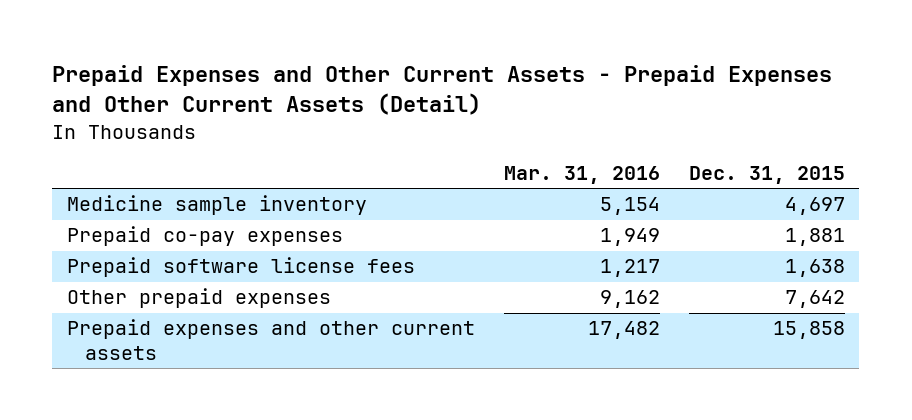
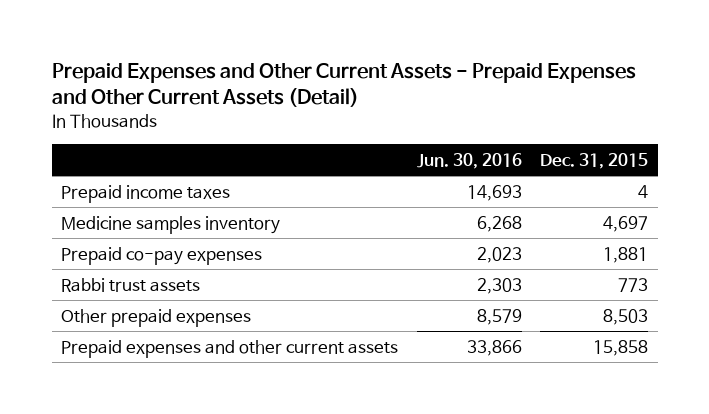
[503,166,660,185] Mar. 31, 2016 -> none
none -> [416,152,522,169] Jun. 30, 2016
none -> [60,184,230,203] Prepaid income taxes
[66,195,367,216] Medicine sample inventory -> [60,215,280,234] Medicine samples inventory
[66,257,415,278] Prepaid software license fees -> none
none -> [60,277,200,292] Rabbi trust assets
[784,290,845,309] 7,642 -> [603,308,649,325] 8,503

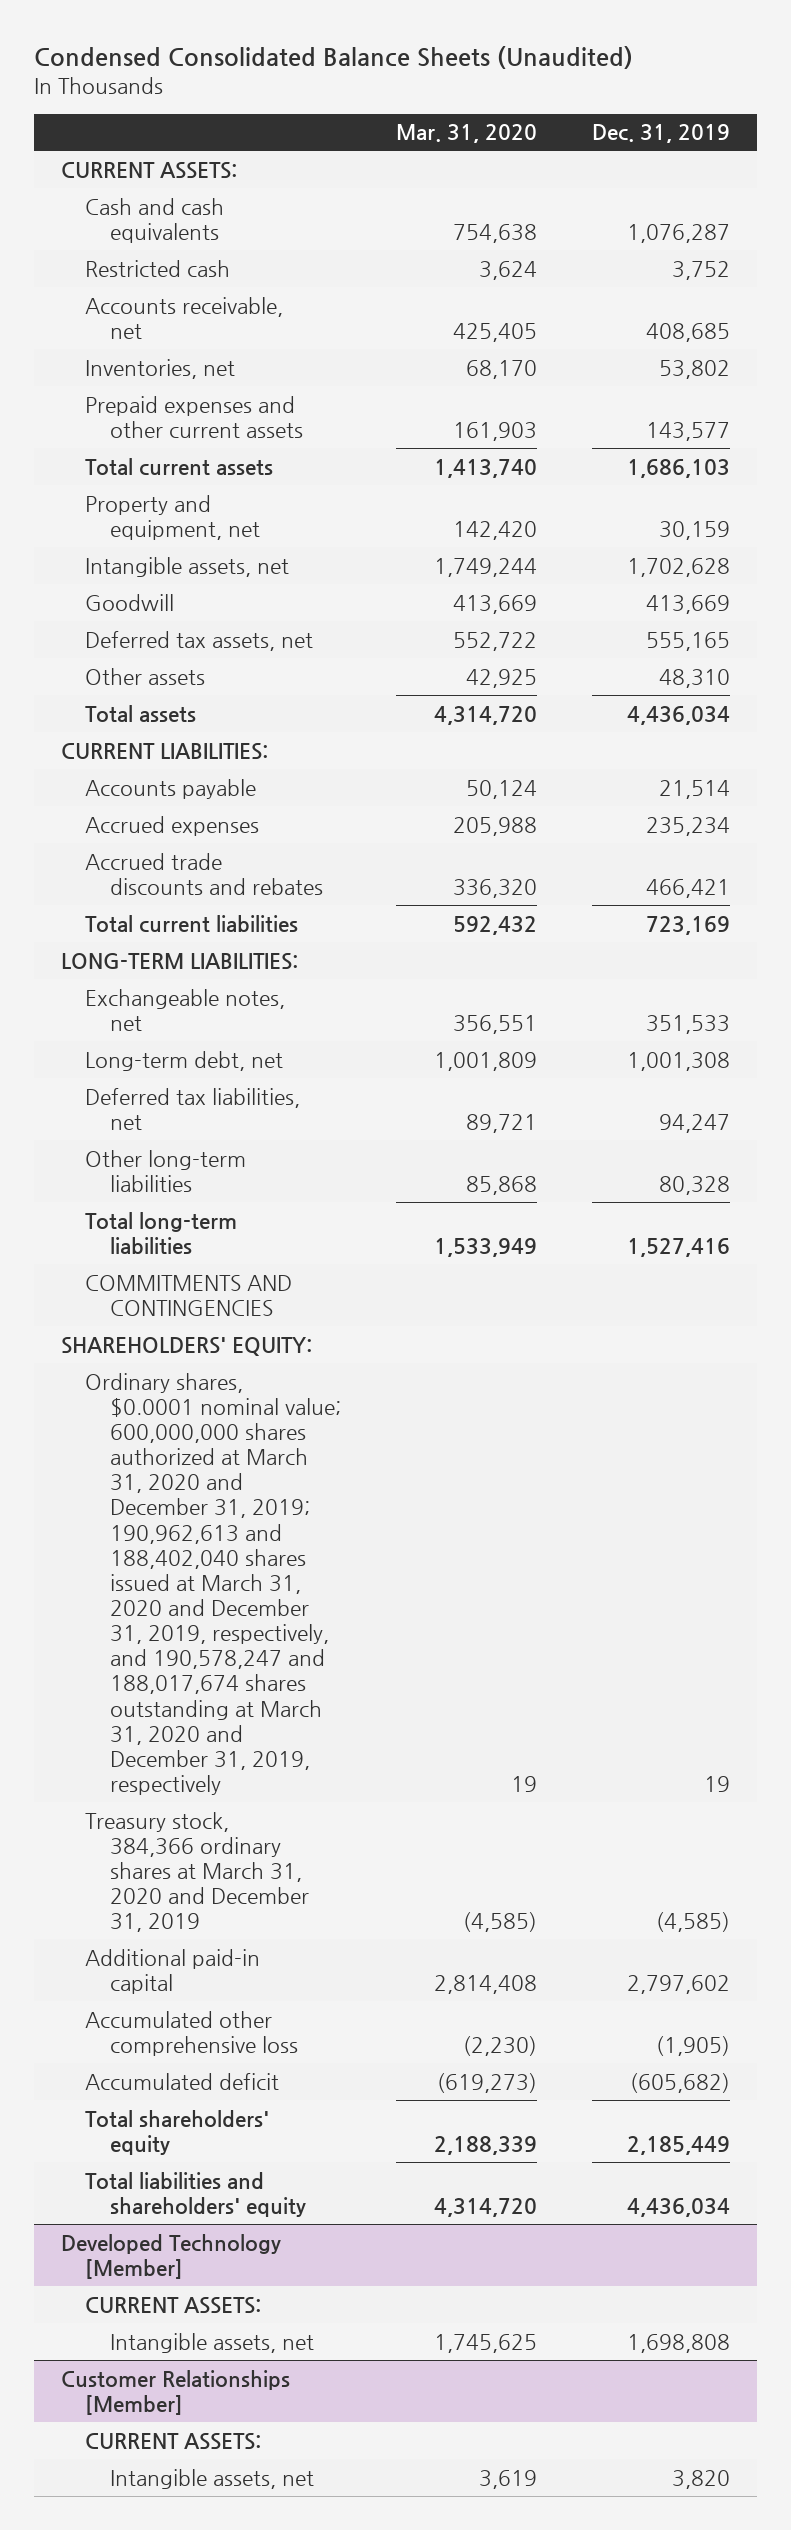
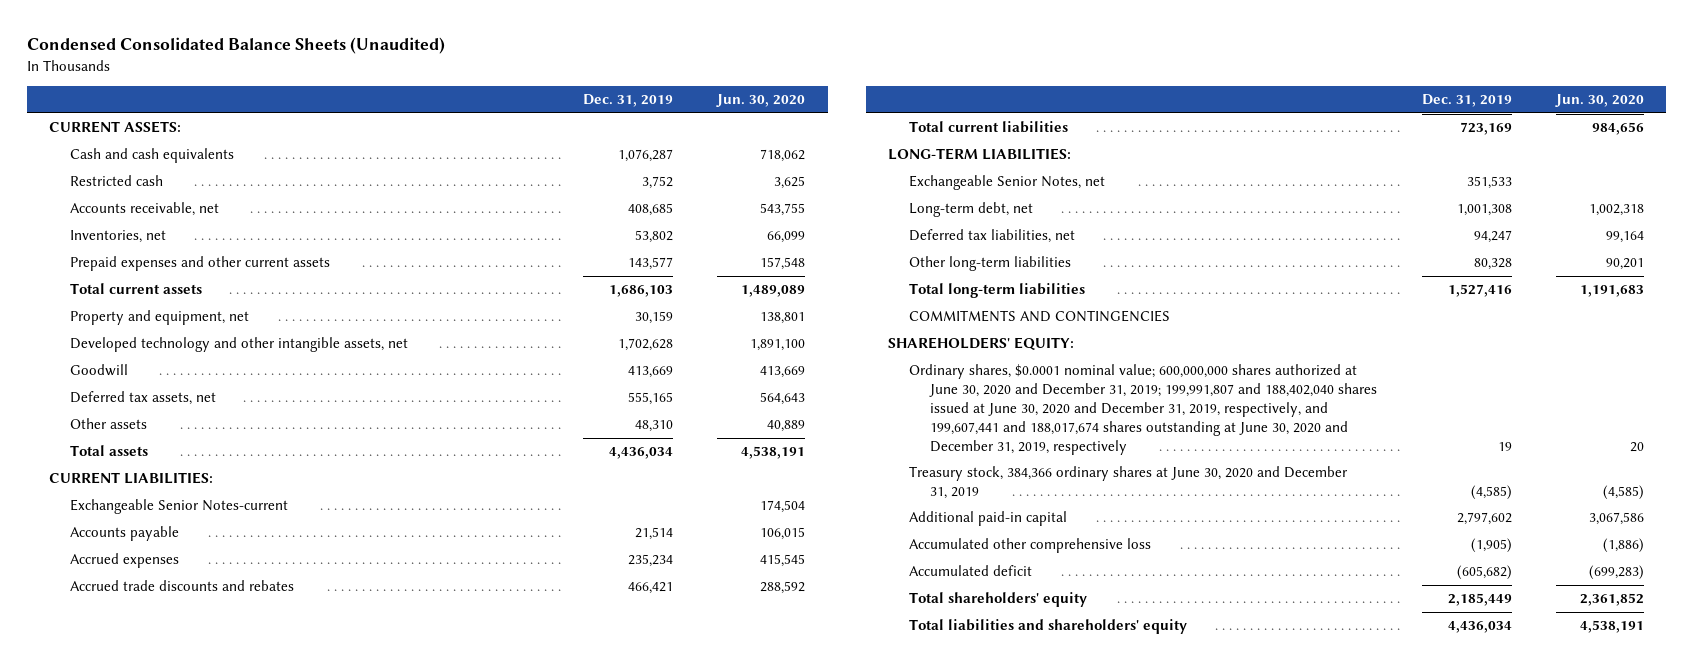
[395,124,537,144] Mar. 31, 2020 -> none
none -> [716,94,806,108] Jun. 30, 2020
[85,556,290,577] Intangible assets, net -> [70,337,409,353] Developed technology and other intangible assets, net
none -> [70,499,289,515] Exchangeable Senior Notes-current
[85,988,286,1031] Exchangeable notes, net -> [909,175,1106,191] Exchangeable Senior Notes, net
[85,1372,341,1796] Ordinary shares, $0.0001 nominal value; 600,000,000 shares authorized at March 31, 2020 and December 31, 2019; 190,962,613 and 188,402,040 shares issued at March 31, 2020 and December 31, 2019, respectively, and 190,578,247 and 188,017,674 shares outstanding at March 31, 2020 and December 31, 2019, respectively -> [909,364,1378,455] Ordinary shares, $0.0001 nominal value; 600,000,000 shares authorized at June 30, 2020 and December 31, 2019; 199,991,807 and 188,402,040 shares issued at June 30, 2020 and December 31, 2019, respectively, and 199,607,441 and 188,017,674 shares outstanding at June 30, 2020 and December 31, 2019, respectively
[85,1811,309,1933] Treasury stock, 384,366 ordinary shares at March 31, 2020 and December 31, 2019 -> [909,466,1349,500] Treasury stock, 384,366 ordinary shares at June 30, 2020 and December 31, 2019
[61,2233,282,2279] Developed Technology [Member] -> none
[85,2296,262,2314] CURRENT ASSETS: -> none
[109,2332,314,2353] Intangible assets, net -> none
[61,2369,291,2415] Customer Relationships [Member] -> none
[85,2432,262,2450] CURRENT ASSETS: -> none
[109,2468,314,2489] Intangible assets, net -> none

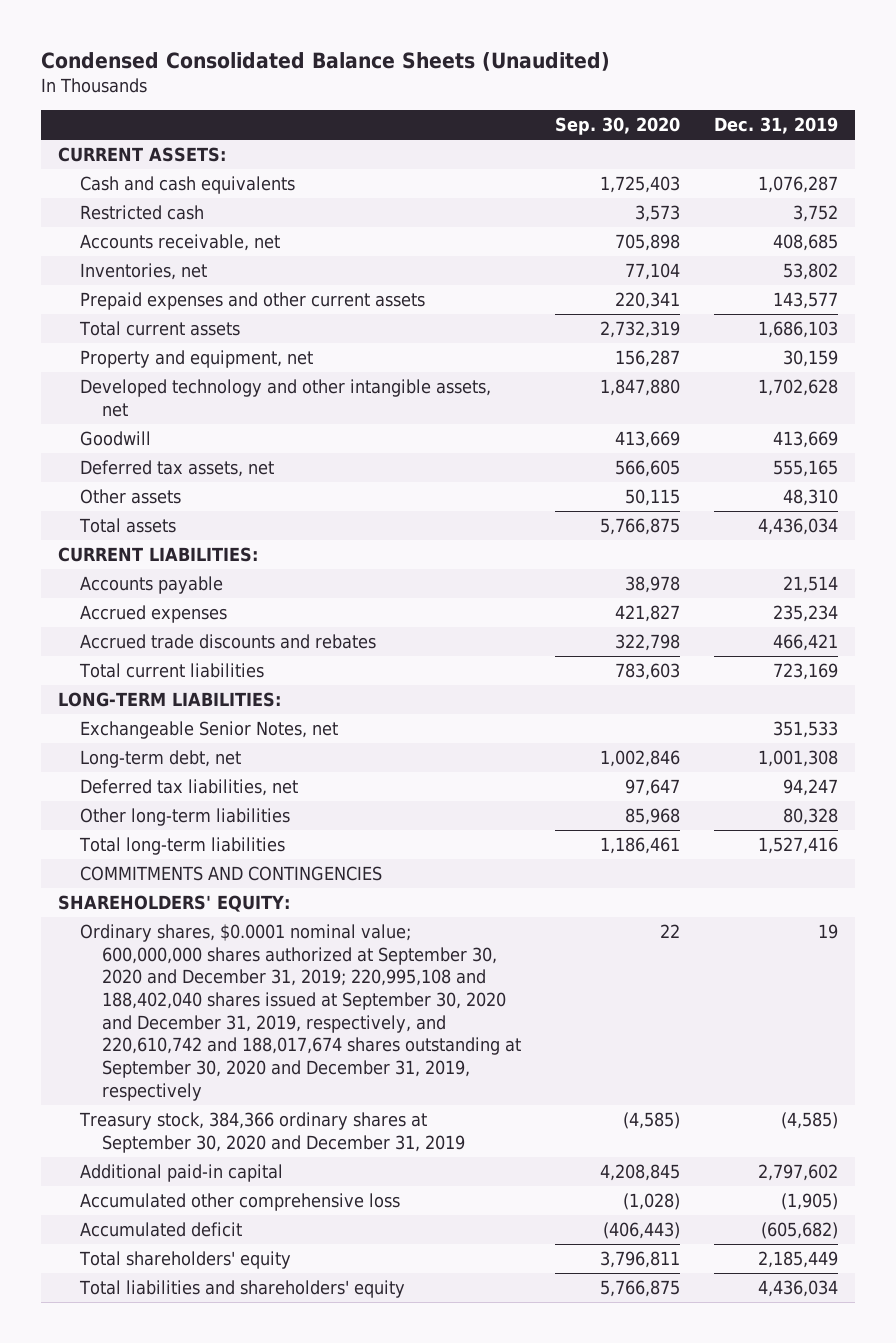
[716,94,806,108] Jun. 30, 2020 -> none
none -> [555,117,681,136] Sep. 30, 2020
[70,499,289,515] Exchangeable Senior Notes-current -> none
[909,364,1378,455] Ordinary shares, $0.0001 nominal value; 600,000,000 shares authorized at June 30, 2020 and December 31, 2019; 199,991,807 and 188,402,040 shares issued at June 30, 2020 and December 31, 2019, respectively, and 199,607,441 and 188,017,674 shares outstanding at June 30, 2020 and December 31, 2019, respectively -> [80,924,522,1101] Ordinary shares, $0.0001 nominal value; 600,000,000 shares authorized at September 30, 2020 and December 31, 2019; 220,995,108 and 188,402,040 shares issued at September 30, 2020 and December 31, 2019, respectively, and 220,610,742 and 188,017,674 shares outstanding at September 30, 2020 and December 31, 2019, respectively
[909,466,1349,500] Treasury stock, 384,366 ordinary shares at June 30, 2020 and December 31, 2019 -> [79,1112,466,1153] Treasury stock, 384,366 ordinary shares at September 30, 2020 and December 31, 2019

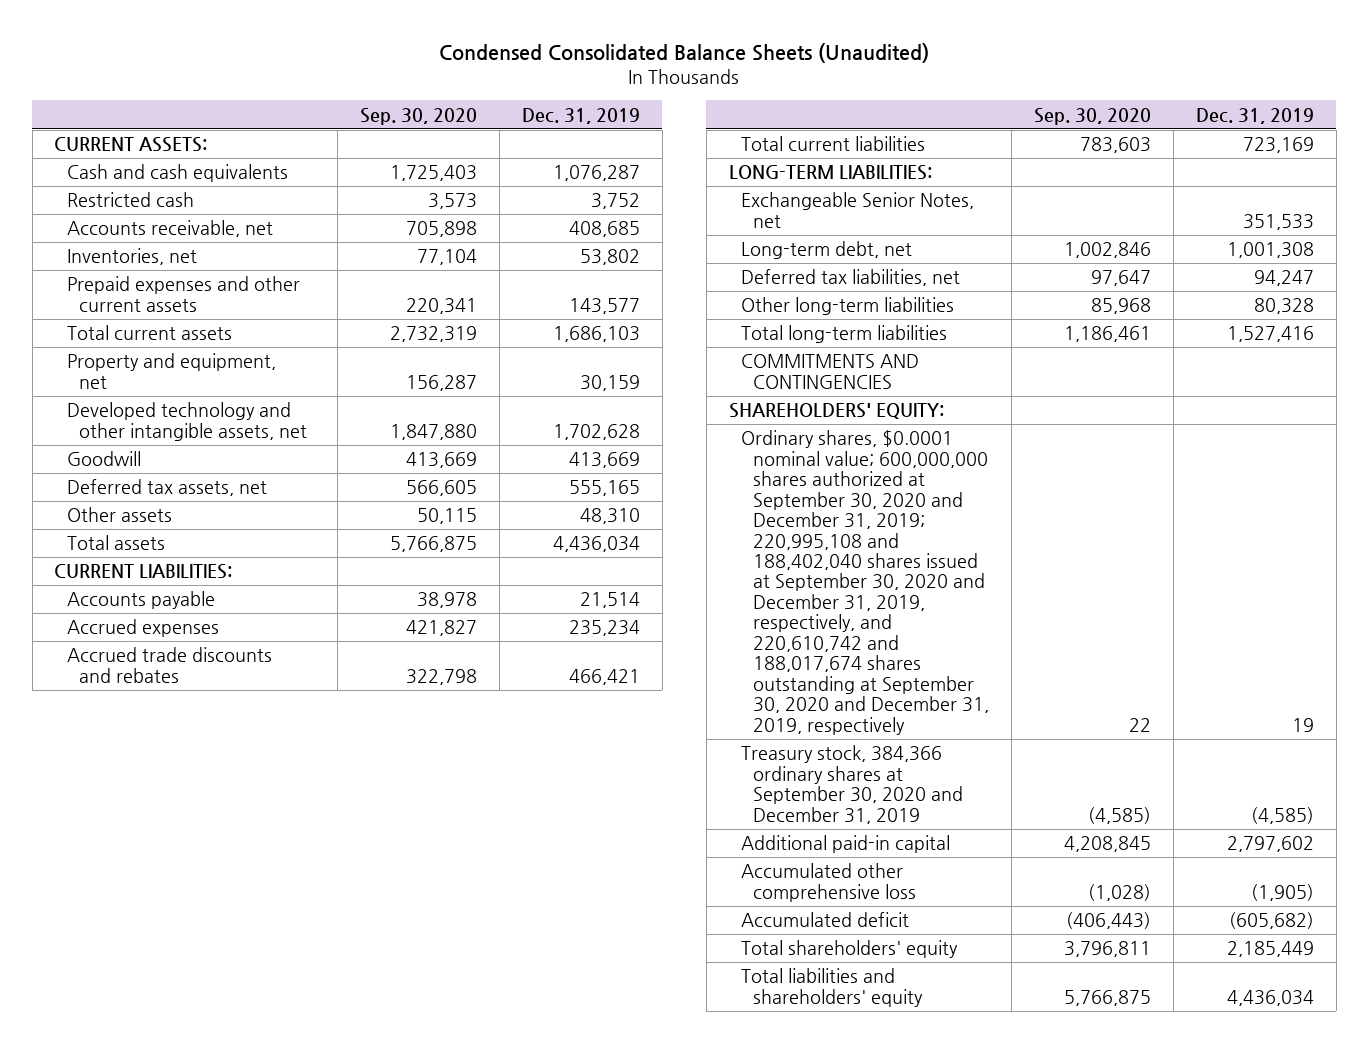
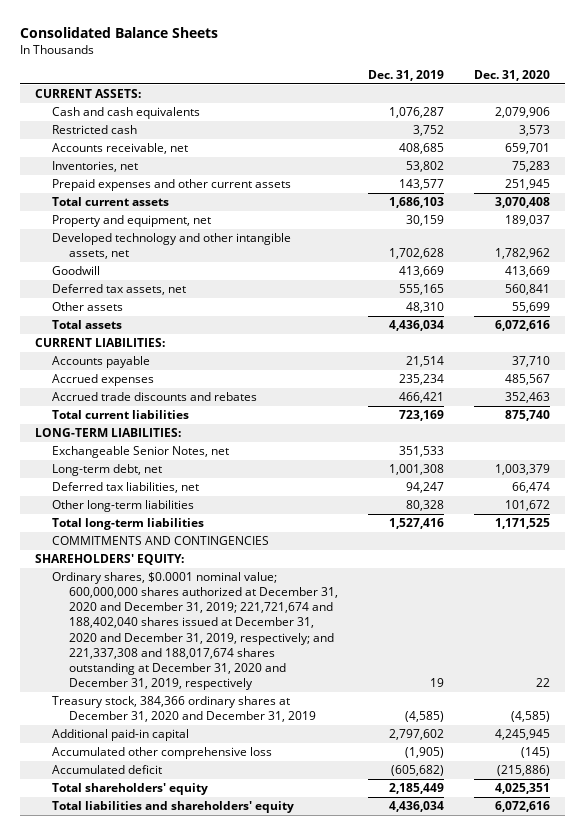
[439,43,930,64] Condensed Consolidated Balance Sheets (Unaudited) -> [20,27,219,39] Consolidated Balance Sheets
[359,107,477,125] Sep. 30, 2020 -> none
none -> [473,69,550,81] Dec. 31, 2020
[740,430,990,735] Ordinary shares, $0.0001 nominal value; 600,000,000 shares authorized at September 30, 2020 and December 31, 2019; 220,995,108 and 188,402,040 shares issued at September 30, 2020 and December 31, 2019, respectively, and 220,610,742 and 188,017,674 shares outstanding at September 30, 2020 and December 31, 2019, respectively -> [51,572,338,690] Ordinary shares, $0.0001 nominal value; 600,000,000 shares authorized at December 31, 2020 and December 31, 2019; 221,721,674 and 188,402,040 shares issued at December 31, 2020 and December 31, 2019, respectively; and 221,337,308 and 188,017,674 shares outstanding at December 31, 2020 and December 31, 2019, respectively
[740,745,964,824] Treasury stock, 384,366 ordinary shares at September 30, 2020 and December 31, 2019 -> [51,696,316,723] Treasury stock, 384,366 ordinary shares at December 31, 2020 and December 31, 2019

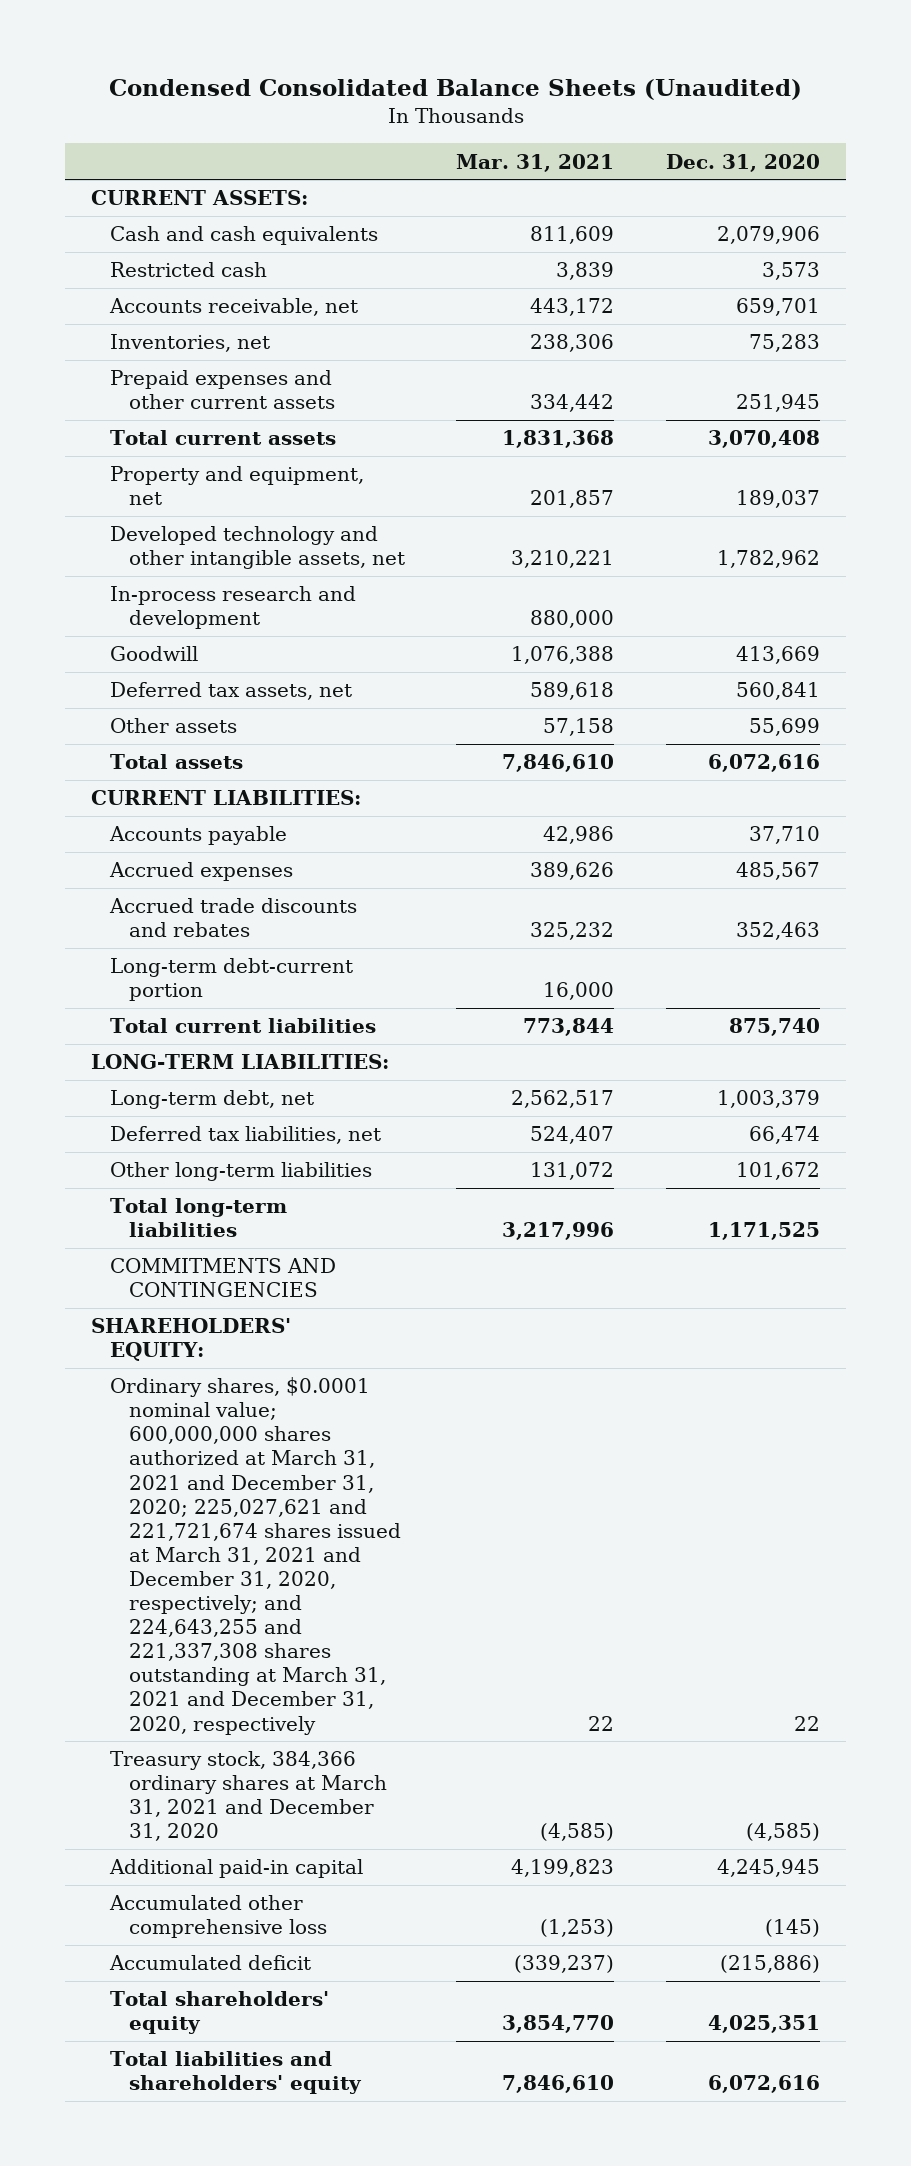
[20,27,219,39] Consolidated Balance Sheets -> [108,79,802,101] Condensed Consolidated Balance Sheets (Unaudited)
[367,69,444,81] Dec. 31, 2019 -> none
none -> [456,153,615,172] Mar. 31, 2021
none -> [109,586,356,630] In-process research and development
none -> [109,958,353,1002] Long-term debt-current portion
[51,446,229,459] Exchangeable Senior Notes, net -> none
[51,572,338,690] Ordinary shares, $0.0001 nominal value; 600,000,000 shares authorized at December 31, 2020 and December 31, 2019; 221,721,674 and 188,402,040 shares issued at December 31, 2020 and December 31, 2019, respectively; and 221,337,308 and 188,017,674 shares outstanding at December 31, 2020 and December 31, 2019, respectively -> [109,1377,401,1735] Ordinary shares, $0.0001 nominal value; 600,000,000 shares authorized at March 31, 2021 and December 31, 2020; 225,027,621 and 221,721,674 shares issued at March 31, 2021 and December 31, 2020, respectively; and 224,643,255 and 221,337,308 shares outstanding at March 31, 2021 and December 31, 2020, respectively
[51,696,316,723] Treasury stock, 384,366 ordinary shares at December 31, 2020 and December 31, 2019 -> [109,1751,387,1842] Treasury stock, 384,366 ordinary shares at March 31, 2021 and December 31, 2020

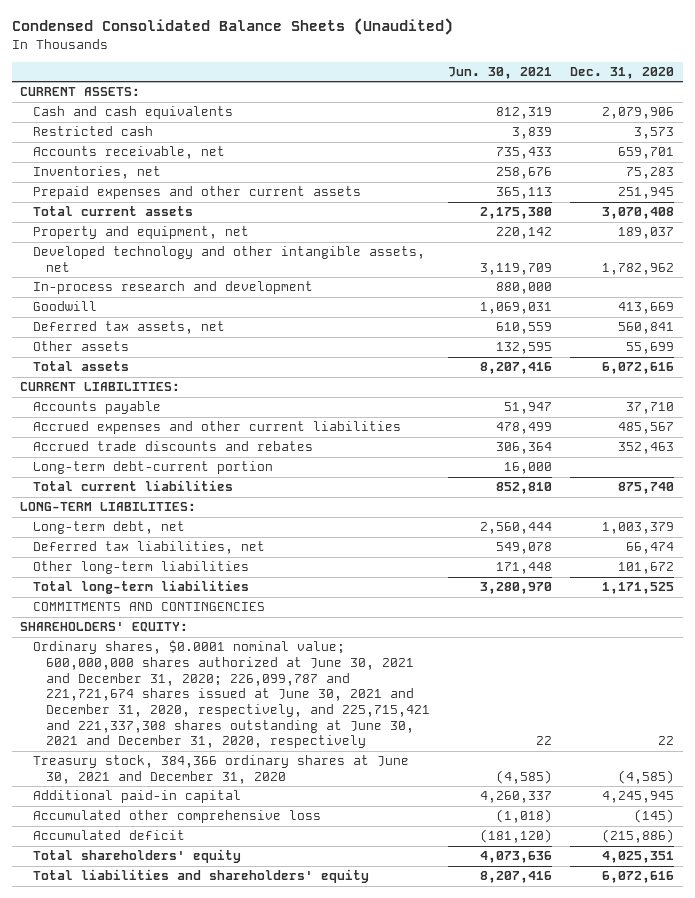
[456,153,615,172] Mar. 31, 2021 -> none
none -> [448,66,553,79] Jun. 30, 2021
[108,862,293,882] Accrued expenses -> [33,421,402,435] Accrued expenses and other current liabilities
[109,1377,401,1735] Ordinary shares, $0.0001 nominal value; 600,000,000 shares authorized at March 31, 2021 and December 31, 2020; 225,027,621 and 221,721,674 shares issued at March 31, 2021 and December 31, 2020, respectively; and 224,643,255 and 221,337,308 shares outstanding at March 31, 2021 and December 31, 2020, respectively -> [33,640,431,749] Ordinary shares, $0.0001 nominal value; 600,000,000 shares authorized at June 30, 2021 and December 31, 2020; 226,099,787 and 221,721,674 shares issued at June 30, 2021 and December 31, 2020, respectively, and 225,715,421 and 221,337,308 shares outstanding at June 30, 2021 and December 31, 2020, respectively
[109,1751,387,1842] Treasury stock, 384,366 ordinary shares at March 31, 2021 and December 31, 2020 -> [33,755,410,785] Treasury stock, 384,366 ordinary shares at June 30, 2021 and December 31, 2020

